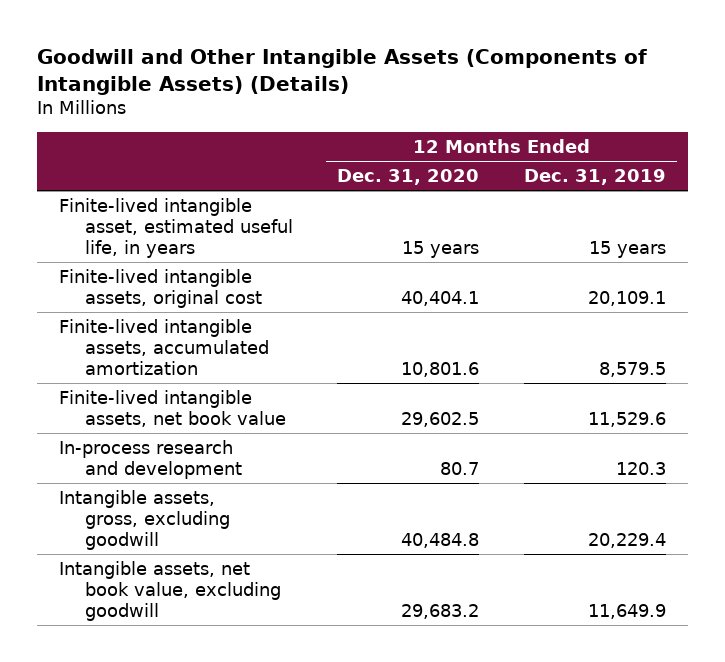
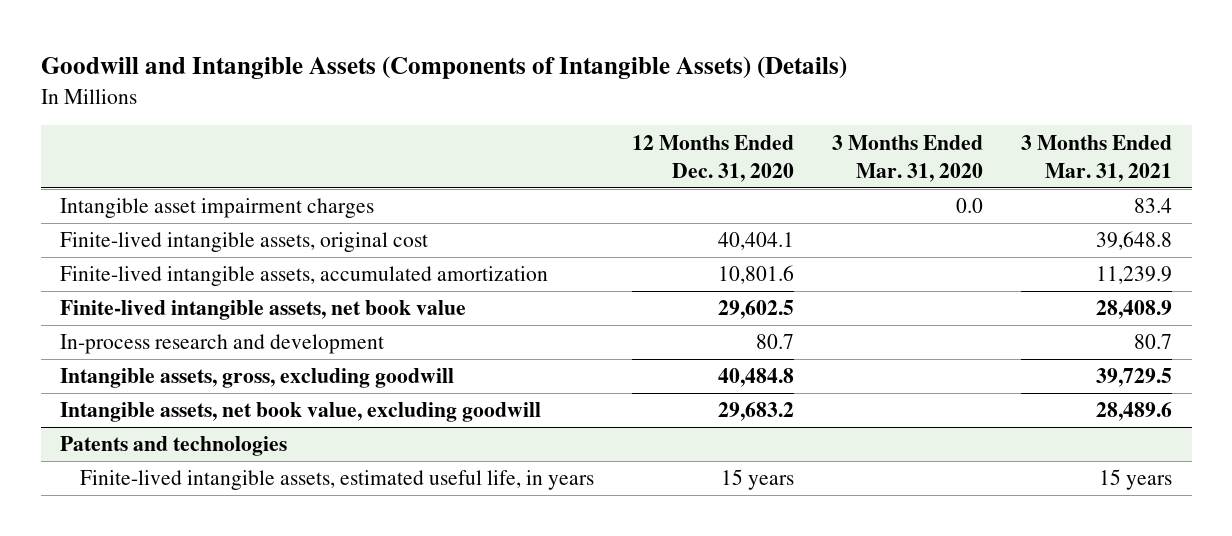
[36,48,647,95] Goodwill and Other Intangible Assets (Components of Intangible Assets) (Details) -> [40,56,847,80] Goodwill and Intangible Assets (Components of Intangible Assets) (Details)
[524,169,667,186] Dec. 31, 2019 -> none
none -> [832,134,984,182] 3 Months Ended Mar. 31, 2020
none -> [1021,134,1173,182] 3 Months Ended Mar. 31, 2021
[59,197,293,258] Finite-lived intangible asset, estimated useful life, in years -> none
none -> [59,198,374,219] Intangible asset impairment charges
none -> [59,436,287,457] Patents and technologies
none -> [79,470,594,491] Finite-lived intangible assets, estimated useful life, in years

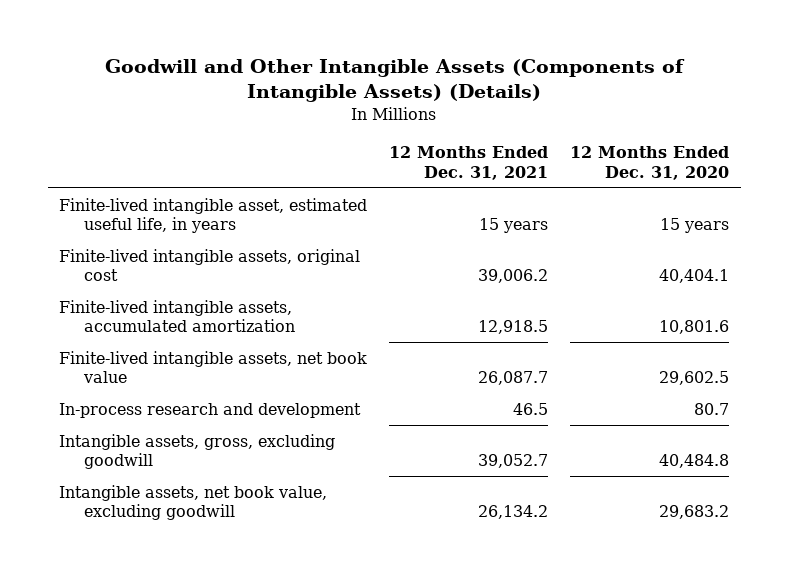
[40,56,847,80] Goodwill and Intangible Assets (Components of Intangible Assets) (Details) -> [105,59,686,103] Goodwill and Other Intangible Assets (Components of Intangible Assets) (Details)
[832,134,984,182] 3 Months Ended Mar. 31, 2020 -> none
[1021,134,1173,182] 3 Months Ended Mar. 31, 2021 -> none
none -> [389,146,549,180] 12 Months Ended Dec. 31, 2021
[59,198,374,219] Intangible asset impairment charges -> none
none -> [59,197,368,234] Finite-lived intangible asset, estimated useful life, in years
[59,436,287,457] Patents and technologies -> none
[79,470,594,491] Finite-lived intangible assets, estimated useful life, in years -> none

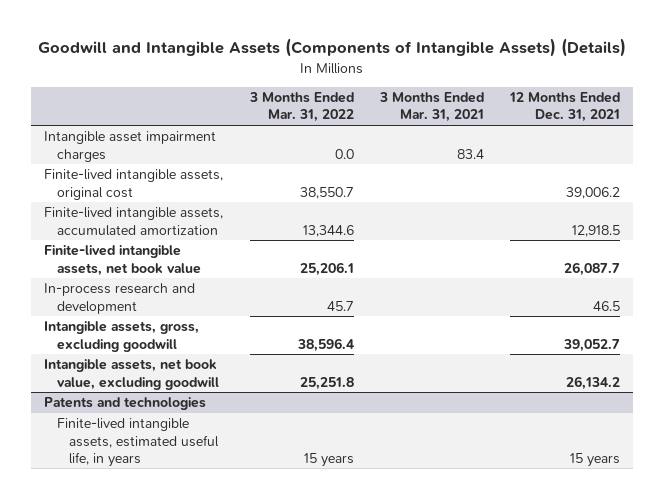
[105,59,686,103] Goodwill and Other Intangible Assets (Components of Intangible Assets) (Details) -> [38,38,627,58] Goodwill and Intangible Assets (Components of Intangible Assets) (Details)
[570,146,730,180] 12 Months Ended Dec. 31, 2020 -> none
none -> [248,92,354,123] 3 Months Ended Mar. 31, 2022
none -> [378,92,484,123] 3 Months Ended Mar. 31, 2021
[59,197,368,234] Finite-lived intangible asset, estimated useful life, in years -> none
none -> [44,131,217,162] Intangible asset impairment charges
none -> [44,397,207,411] Patents and technologies
none -> [56,418,219,467] Finite-lived intangible assets, estimated useful life, in years

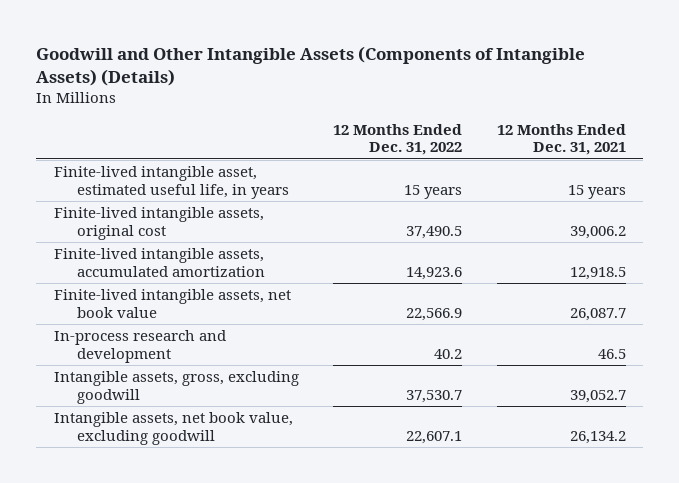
[38,38,627,58] Goodwill and Intangible Assets (Components of Intangible Assets) (Details) -> [36,45,586,86] Goodwill and Other Intangible Assets (Components of Intangible Assets) (Details)
[248,92,354,123] 3 Months Ended Mar. 31, 2022 -> none
[378,92,484,123] 3 Months Ended Mar. 31, 2021 -> none
none -> [333,123,463,156] 12 Months Ended Dec. 31, 2022
[44,131,217,162] Intangible asset impairment charges -> none
none -> [53,165,289,199] Finite-lived intangible asset, estimated useful life, in years
[44,397,207,411] Patents and technologies -> none
[56,418,219,467] Finite-lived intangible assets, estimated useful life, in years -> none

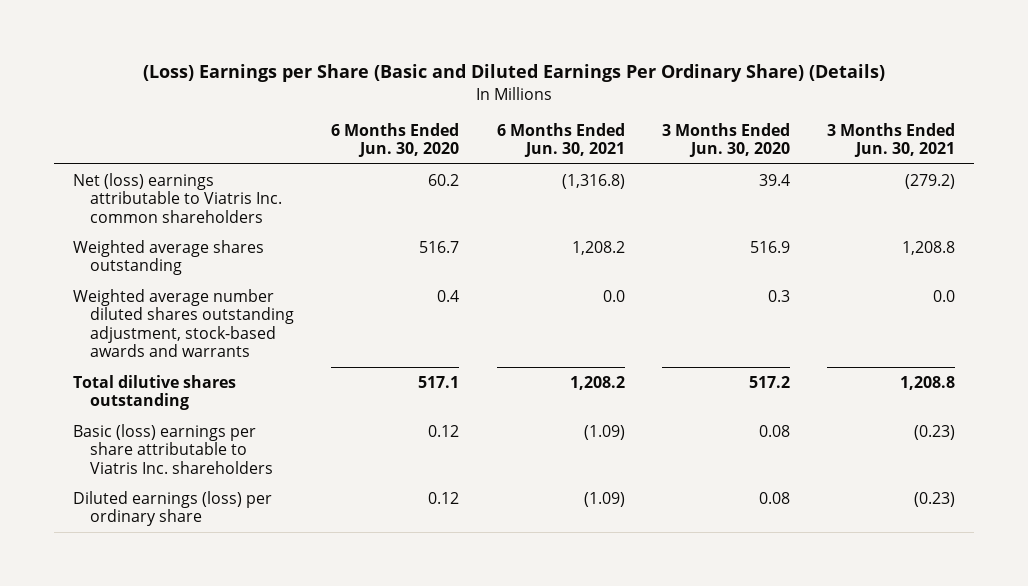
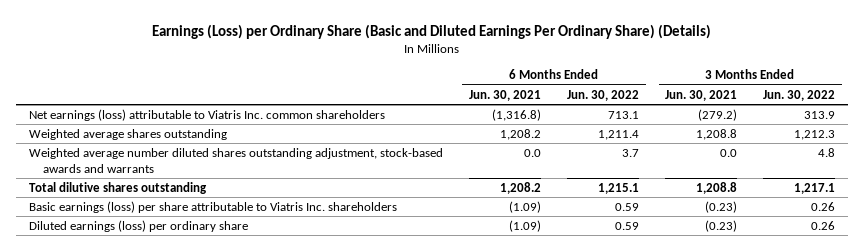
[143,64,886,83] (Loss) Earnings per Share (Basic and Diluted Earnings Per Ordinary Share) (Details) -> [151,23,711,39] Earnings (Loss) per Ordinary Share (Basic and Diluted Earnings Per Ordinary Share) (Details)
[331,122,460,158] 6 Months Ended Jun. 30, 2020 -> none
[662,122,791,158] 3 Months Ended Jun. 30, 2020 -> none
none -> [566,89,639,101] Jun. 30, 2022
none -> [763,89,836,101] Jun. 30, 2022
[72,172,282,223] Net (loss) earnings attributable to Viatris Inc. common shareholders -> [28,108,385,121] Net earnings (loss) attributable to Viatris Inc. common shareholders
[72,423,273,474] Basic (loss) earnings per share attributable to Viatris Inc. shareholders -> [28,200,397,213] Basic earnings (loss) per share attributable to Viatris Inc. shareholders

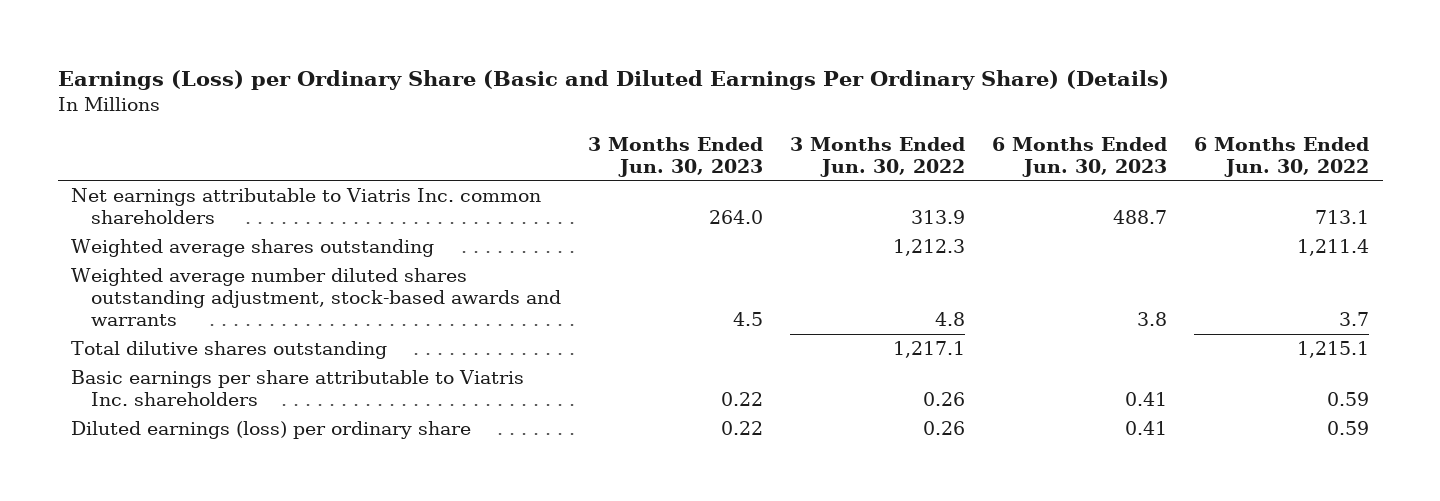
[468,89,541,101] Jun. 30, 2021 -> none
[665,89,738,101] Jun. 30, 2021 -> none
none -> [588,136,764,177] 3 Months Ended Jun. 30, 2023
none -> [992,136,1168,177] 6 Months Ended Jun. 30, 2023
[28,108,385,121] Net earnings (loss) attributable to Viatris Inc. common shareholders -> [71,188,542,225] Net earnings attributable to Viatris Inc. common shareholders
[28,200,397,213] Basic earnings (loss) per share attributable to Viatris Inc. shareholders -> [71,370,525,407] Basic earnings per share attributable to Viatris Inc. shareholders

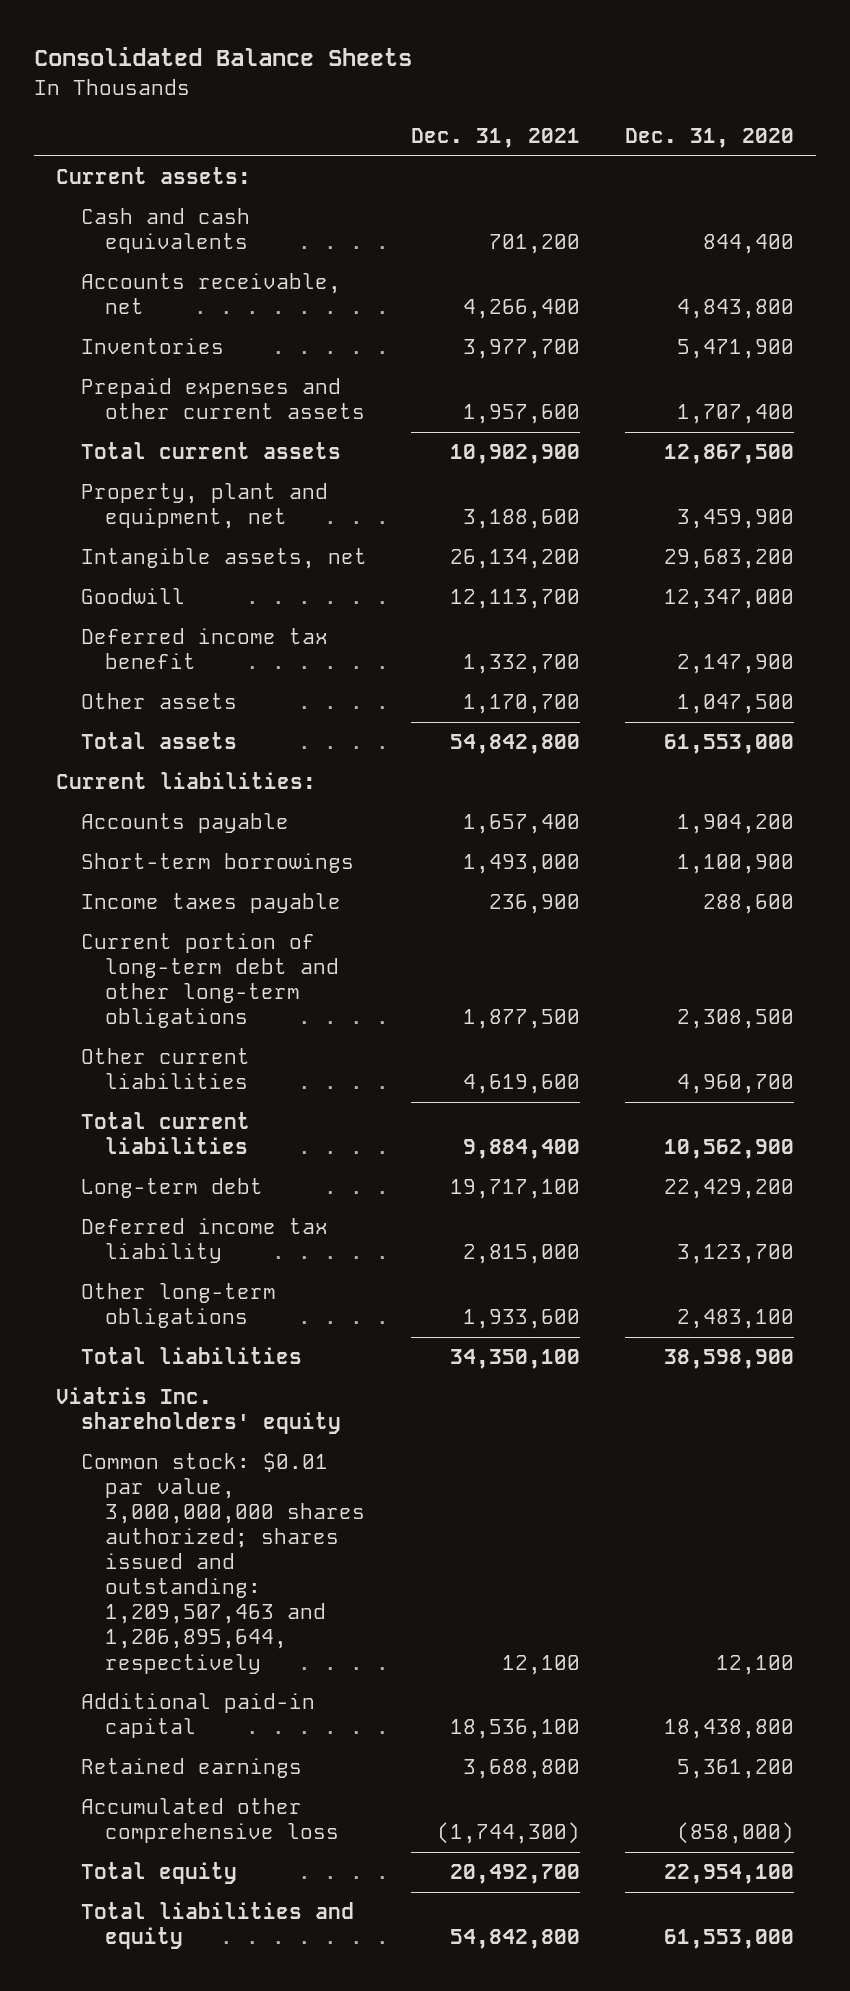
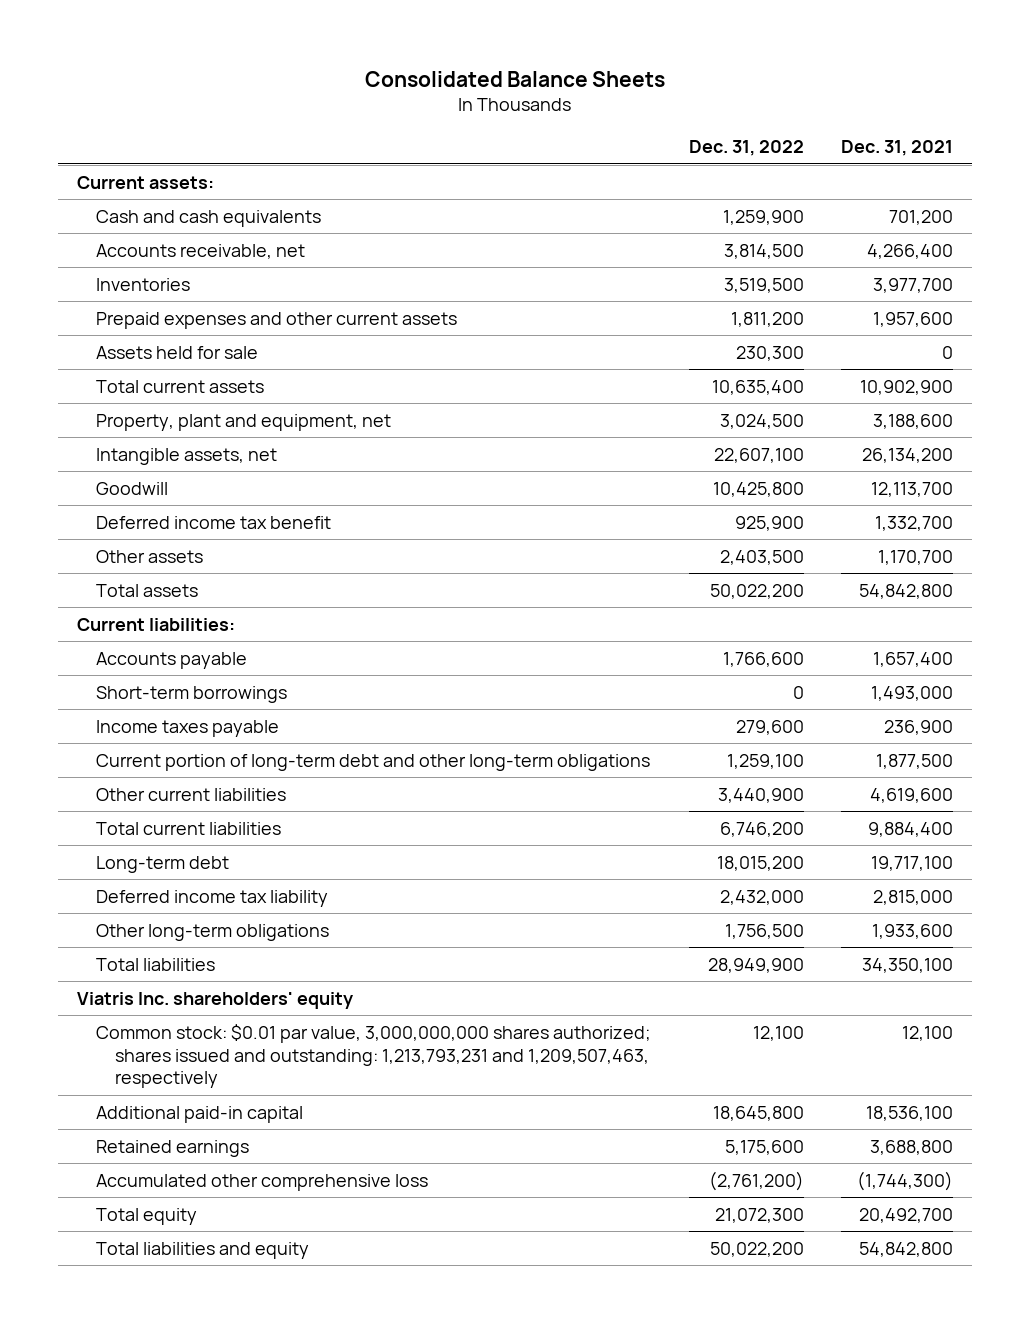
[624,128,794,149] Dec. 31, 2020 -> none
none -> [688,140,804,157] Dec. 31, 2022
none -> [96,345,259,359] Assets held for sale
[80,1452,366,1674] Common stock: $0.01 par value, 3,000,000,000 shares authorized; shares issued and outstanding: 1,209,507,463 and 1,206,895,644, respectively -> [96,1023,652,1089] Common stock: $0.01 par value, 3,000,000,000 shares authorized; shares issued and outstanding: 1,213,793,231 and 1,209,507,463, respectively

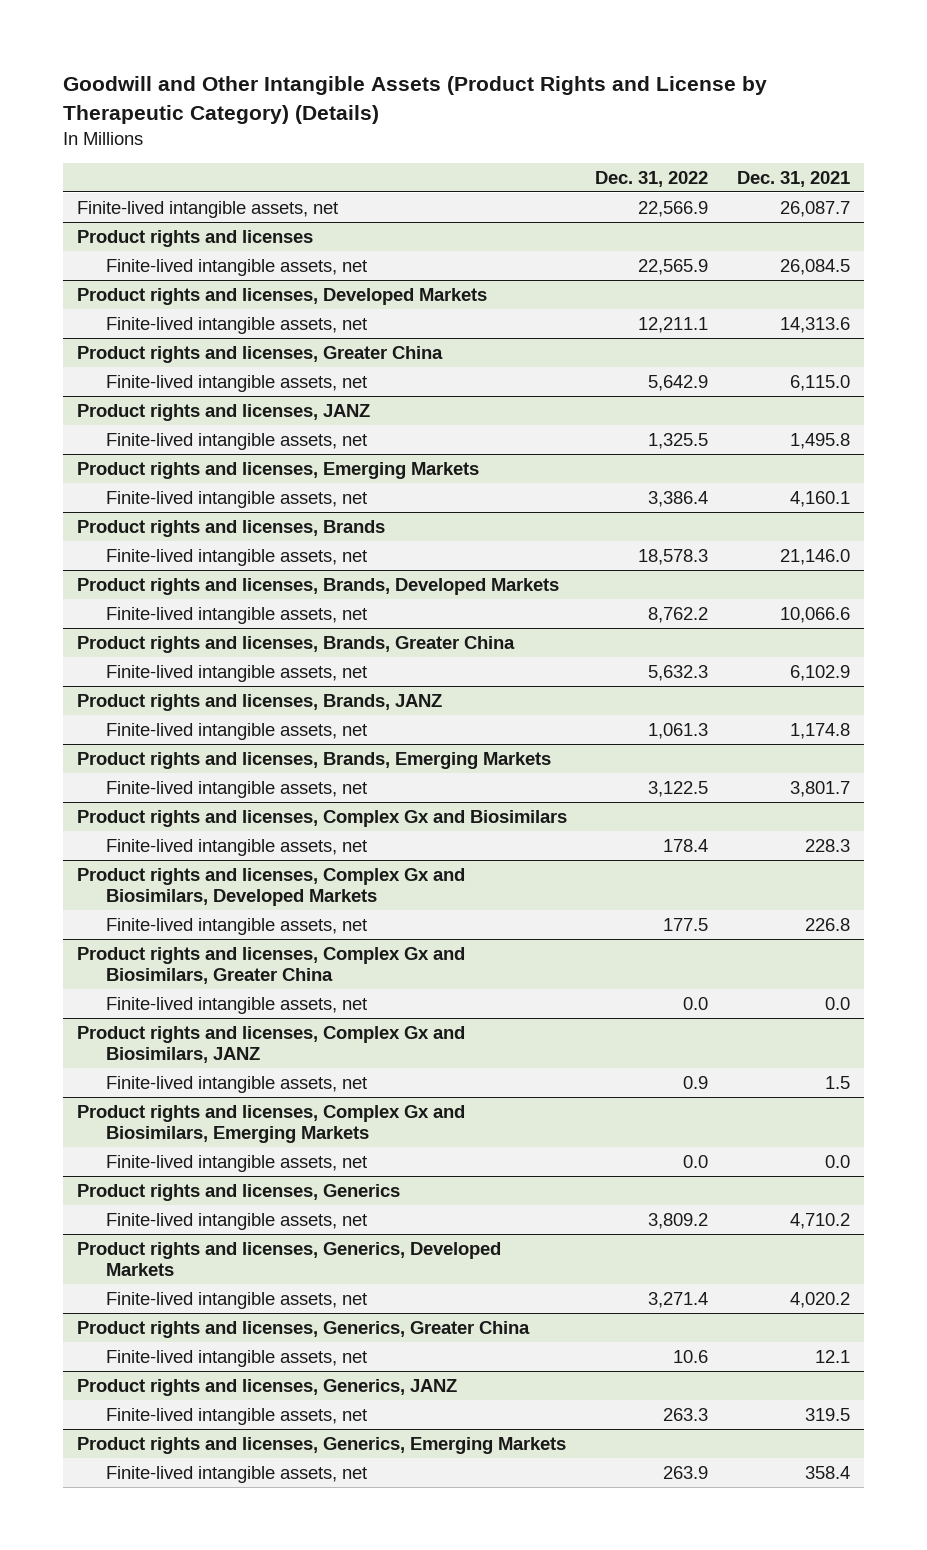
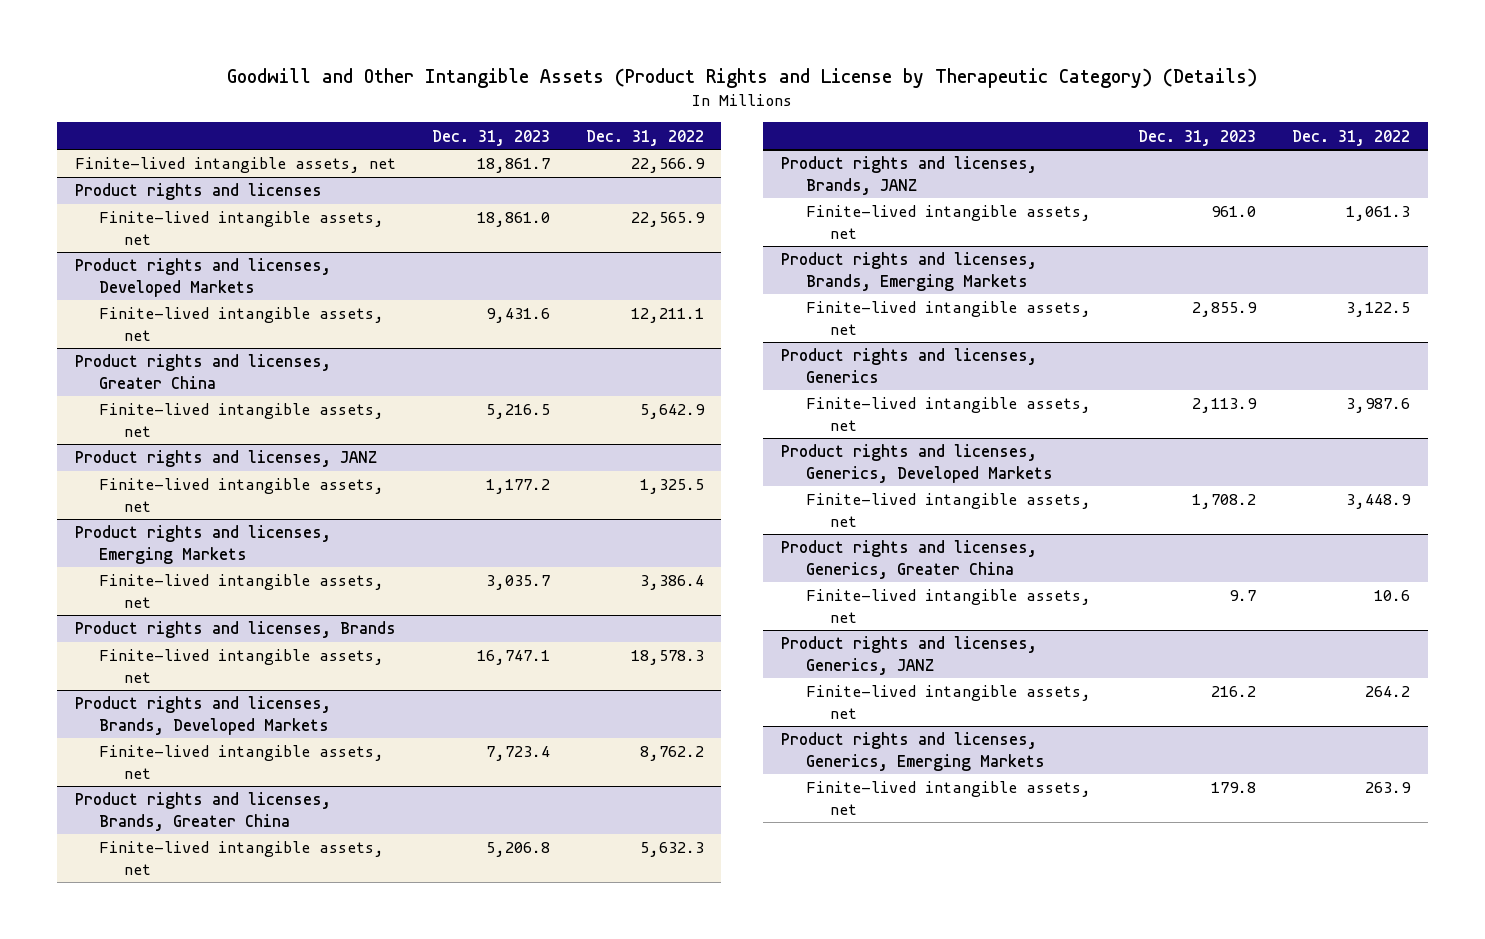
[736,170,850,187] Dec. 31, 2021 -> none
none -> [431,129,550,146] Dec. 31, 2023
[77,809,568,827] Product rights and licenses, Complex Gx and Biosimilars -> none
[106,838,368,856] Finite-lived intangible assets, net -> none
[77,867,466,907] Product rights and licenses, Complex Gx and Biosimilars, Developed Markets -> none
[106,917,368,935] Finite-lived intangible assets, net -> none
[77,946,466,985] Product rights and licenses, Complex Gx and Biosimilars, Greater China -> none
[106,996,368,1014] Finite-lived intangible assets, net -> none
[77,1025,466,1064] Product rights and licenses, Complex Gx and Biosimilars, JANZ -> none
[106,1075,368,1093] Finite-lived intangible assets, net -> none
[77,1104,466,1144] Product rights and licenses, Complex Gx and Biosimilars, Emerging Markets -> none
[106,1154,368,1172] Finite-lived intangible assets, net -> none
[648,1212,709,1229] 3,809.2 -> [1345,398,1410,414] 3,987.6
[648,1291,709,1308] 3,271.4 -> [1345,494,1411,510] 3,448.9
[663,1407,709,1421] 263.3 -> [1364,686,1410,698] 264.2

